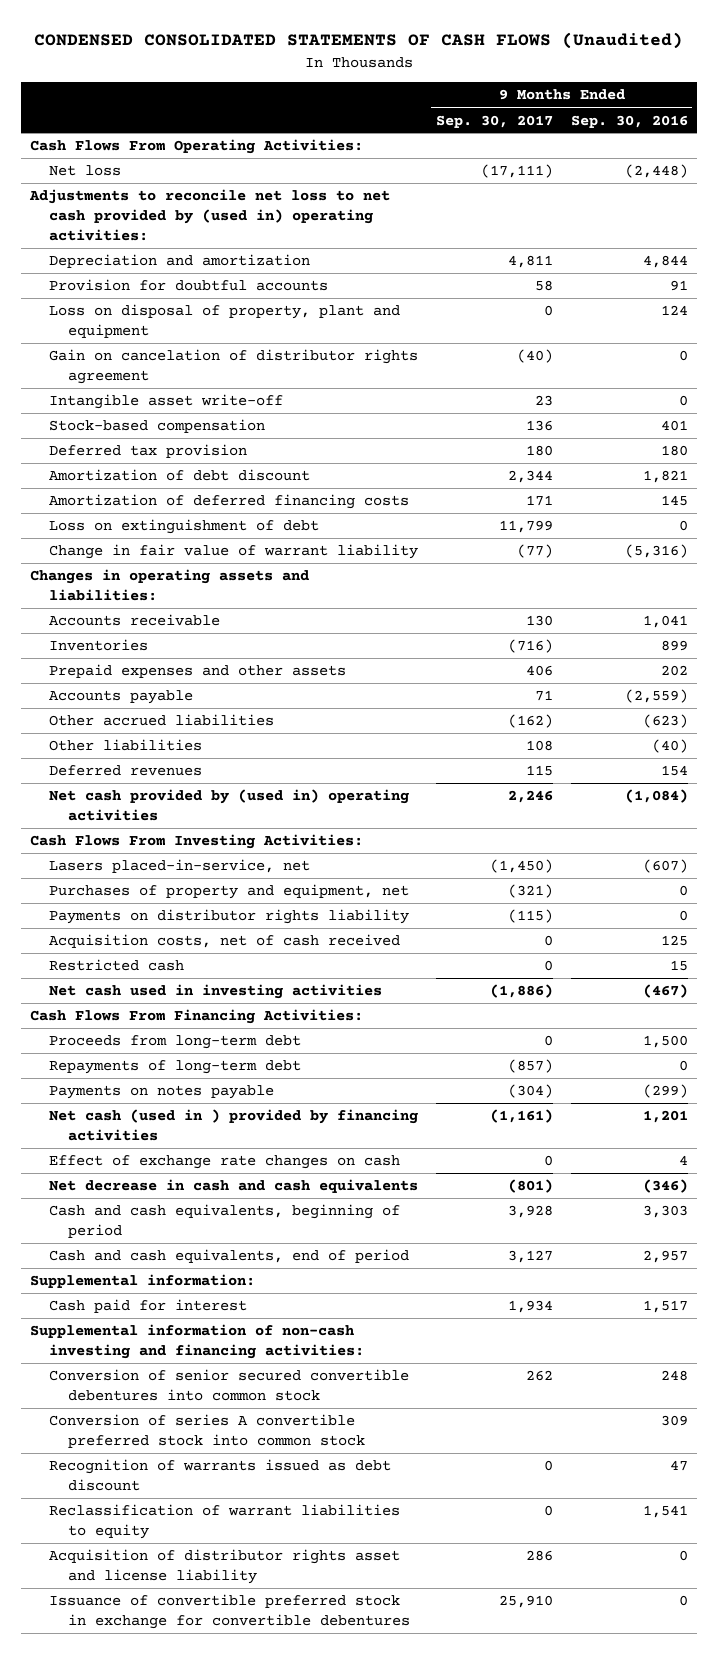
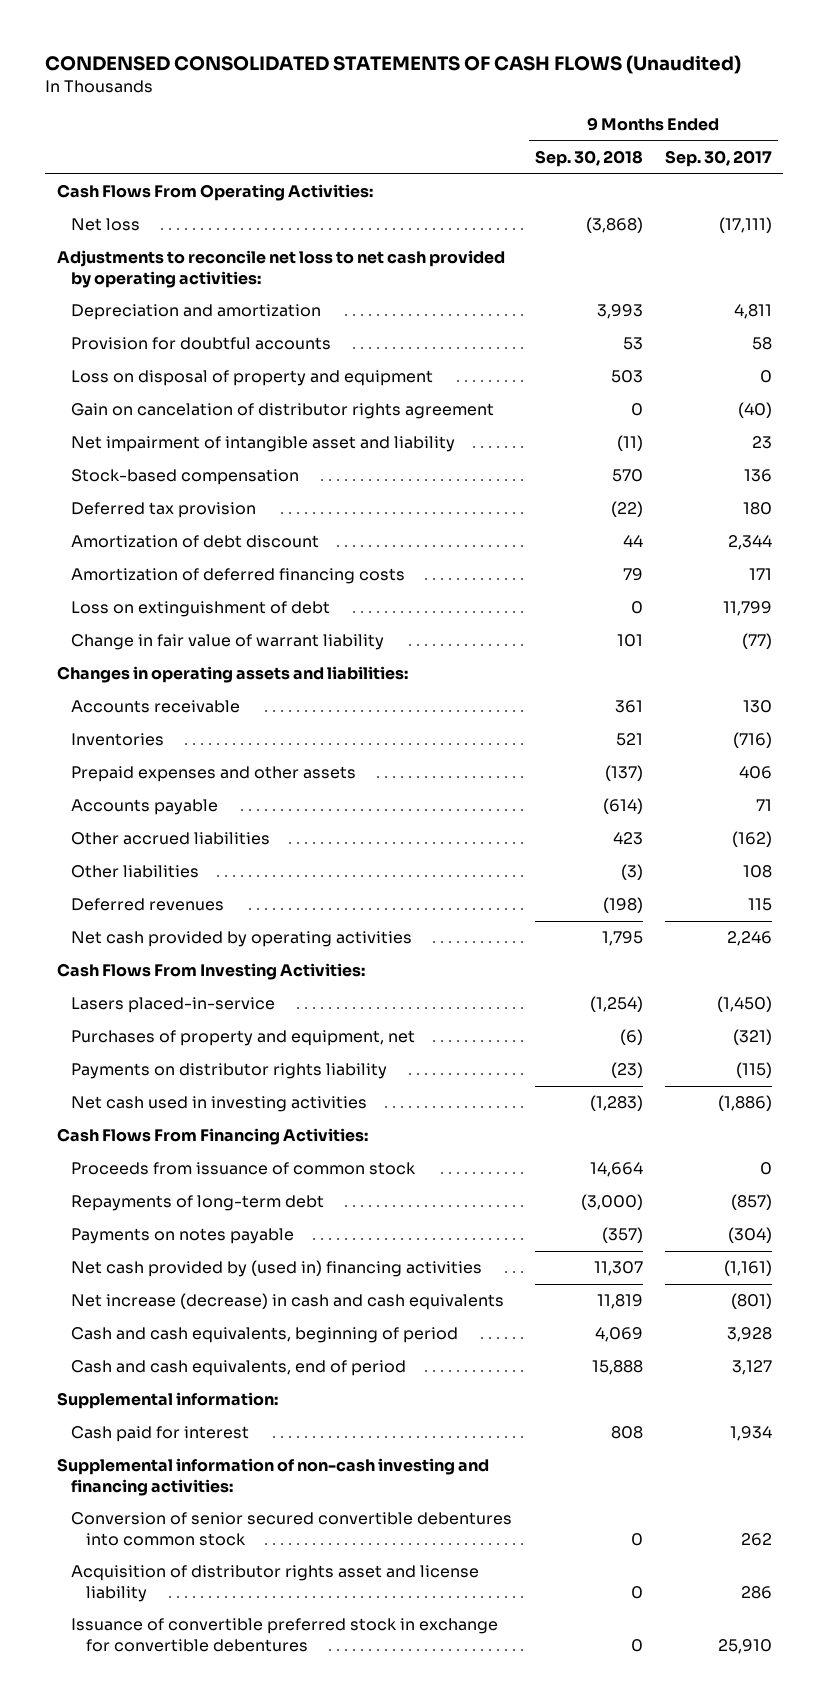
[570,114,688,128] Sep. 30, 2016 -> none
none -> [534,149,643,167] Sep. 30, 2018
[28,189,390,241] Adjustments to reconcile net loss to net cash provided by (used in) operating activities: -> [56,250,505,288] Adjustments to reconcile net loss to net cash provided by operating activities:
[48,304,400,338] Loss on disposal of property, plant and equipment -> [71,370,434,387] Loss on disposal of property and equipment
[48,394,283,410] Intangible asset write-off -> [71,436,456,453] Net impairment of intangible asset and liability
[48,789,409,821] Net cash provided by (used in) operating activities -> [71,931,413,948] Net cash provided by operating activities
[48,859,310,874] Lasers placed-in-service, net -> [71,997,276,1014] Lasers placed-in-service
[48,934,400,949] Acquisition costs, net of cash received -> none
[48,959,184,972] Restricted cash -> none
[48,1035,301,1050] Proceeds from long-term debt -> none
none -> [71,1162,417,1176] Proceeds from issuance of common stock
[48,1155,400,1170] Effect of exchange rate changes on cash -> none
[48,1109,418,1141] Net cash (used in ) provided by financing activities -> [71,1260,483,1278] Net cash provided by (used in) financing activities
[48,1179,418,1194] Net decrease in cash and cash equivalents -> [71,1293,505,1311] Net increase (decrease) in cash and cash equivalents
[48,1414,366,1448] Conversion of series A convertible preferred stock into common stock -> none
[48,1459,391,1491] Recognition of warrants issued as debt discount -> none
[48,1504,400,1539] Reclassification of warrant liabilities to equity -> none

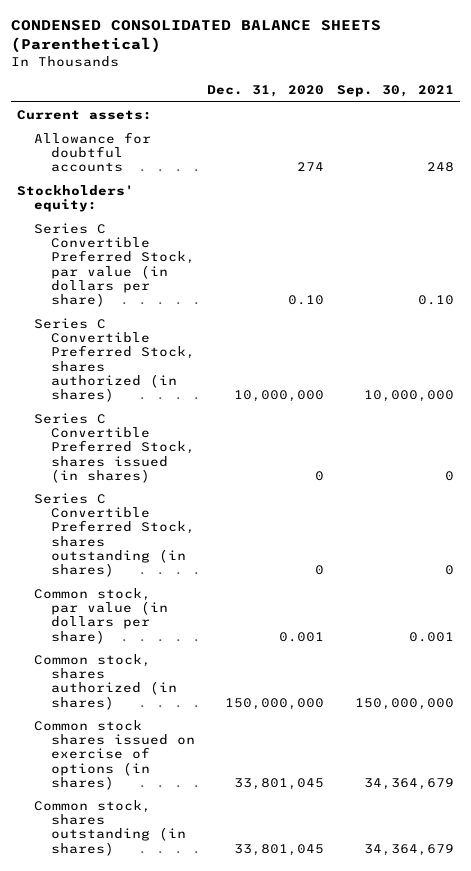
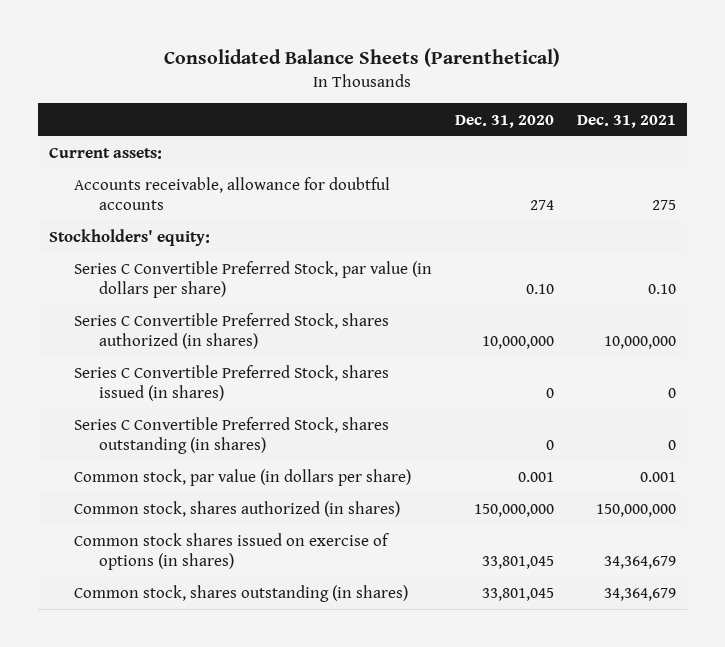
[10,19,381,54] CONDENSED CONSOLIDATED BALANCE SHEETS (Parenthetical) -> [164,47,561,67] Consolidated Balance Sheets (Parenthetical)
[336,85,454,98] Sep. 30, 2021 -> none
none -> [576,114,676,128] Dec. 31, 2021
[33,132,151,173] Allowance for doubtful accounts -> [74,177,391,210] Accounts receivable, allowance for doubtful accounts

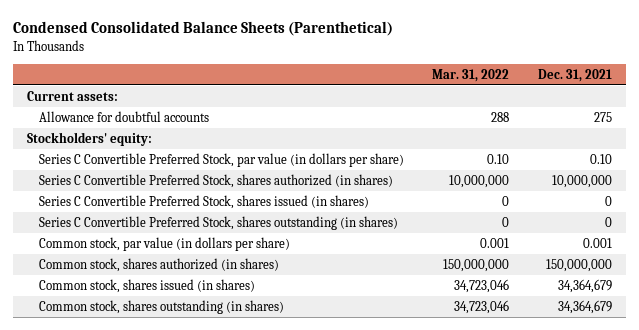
[164,47,561,67] Consolidated Balance Sheets (Parenthetical) -> [12,21,393,37] Condensed Consolidated Balance Sheets (Parenthetical)
[454,114,554,128] Dec. 31, 2020 -> none
none -> [432,68,510,82] Mar. 31, 2022
[74,177,391,210] Accounts receivable, allowance for doubtful accounts -> [38,110,209,122] Allowance for doubtful accounts
[74,533,390,570] Common stock shares issued on exercise of options (in shares) -> [38,278,255,293] Common stock, shares issued (in shares)

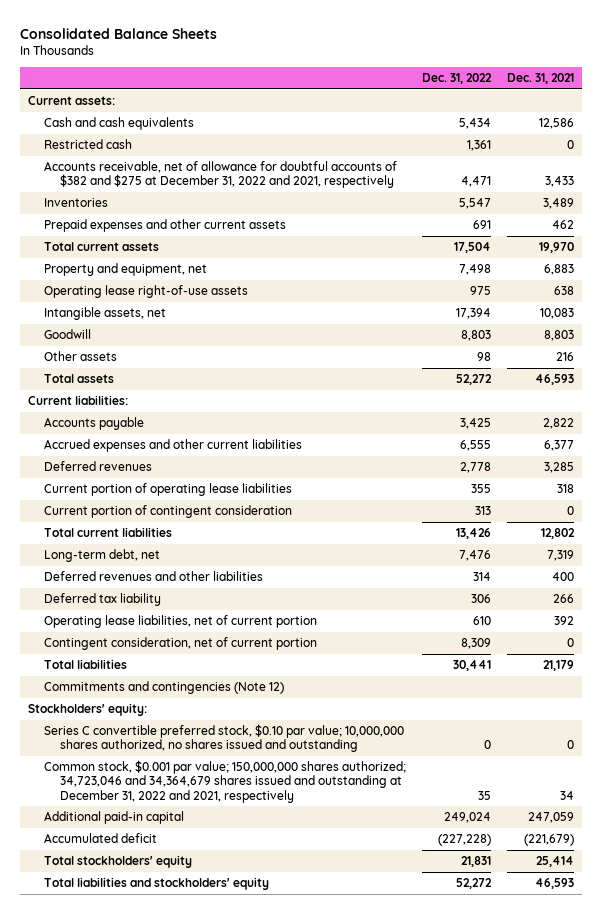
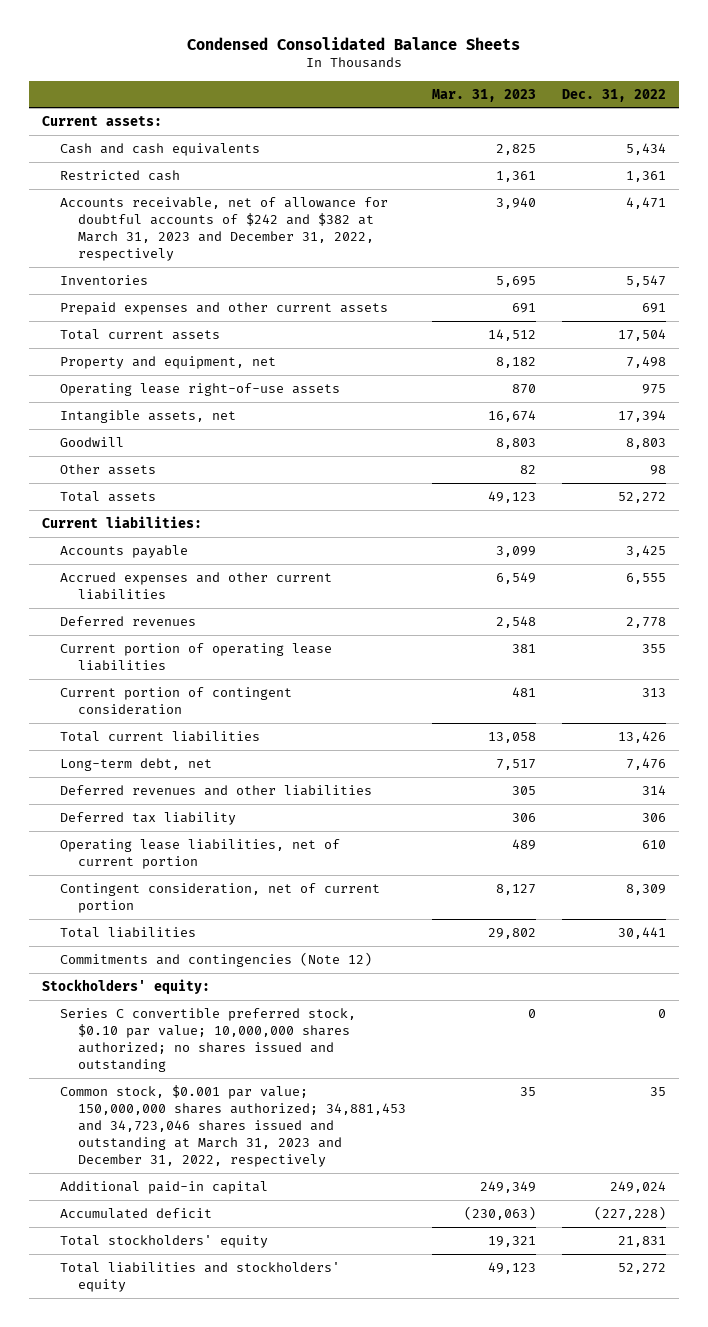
[20,27,218,39] Consolidated Balance Sheets -> [186,36,520,50] Condensed Consolidated Balance Sheets
[507,73,575,85] Dec. 31, 2021 -> none
none -> [431,88,536,102] Mar. 31, 2023
[44,161,398,189] Accounts receivable, net of allowance for doubtful accounts of $382 and $275 at December 31, 2022 and 2021, respectively -> [59,196,388,262] Accounts receivable, net of allowance for doubtful accounts of $242 and $382 at March 31, 2023 and December 31, 2022, respectively
[44,724,405,753] Series C convertible preferred stock, $0.10 par value; 10,000,000 shares authorized, no shares issued and outstanding -> [59,1007,356,1073] Series C convertible preferred stock, $0.10 par value; 10,000,000 shares authorized; no shares issued and outstanding
[44,760,407,803] Common stock, $0.001 par value; 150,000,000 shares authorized; 34,723,046 and 34,364,679 shares issued and outstanding at December 31, 2022 and 2021, respectively -> [59,1084,406,1168] Common stock, $0.001 par value; 150,000,000 shares authorized; 34,881,453 and 34,723,046 shares issued and outstanding at March 31, 2023 and December 31, 2022, respectively

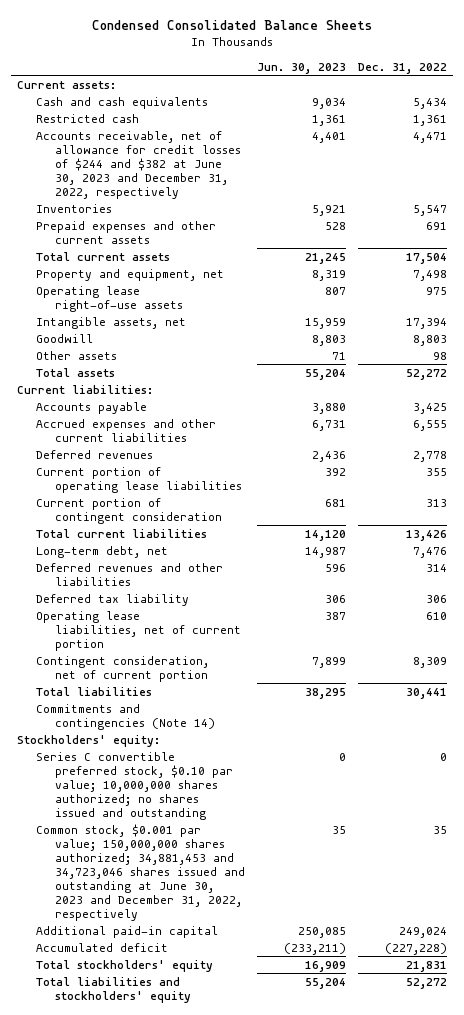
[431,88,536,102] Mar. 31, 2023 -> none
none -> [256,62,346,74] Jun. 30, 2023
[59,196,388,262] Accounts receivable, net of allowance for doubtful accounts of $242 and $382 at March 31, 2023 and December 31, 2022, respectively -> [35,130,241,199] Accounts receivable, net of allowance for credit losses of $244 and $382 at June 30, 2023 and December 31, 2022, respectively
[59,951,372,967] Commitments and contingencies (Note 12) -> [35,703,215,730] Commitments and contingencies (Note 14)
[59,1084,406,1168] Common stock, $0.001 par value; 150,000,000 shares authorized; 34,881,453 and 34,723,046 shares issued and outstanding at March 31, 2023 and December 31, 2022, respectively -> [35,823,245,921] Common stock, $0.001 par value; 150,000,000 shares authorized; 34,881,453 and 34,723,046 shares issued and outstanding at June 30, 2023 and December 31, 2022, respectively

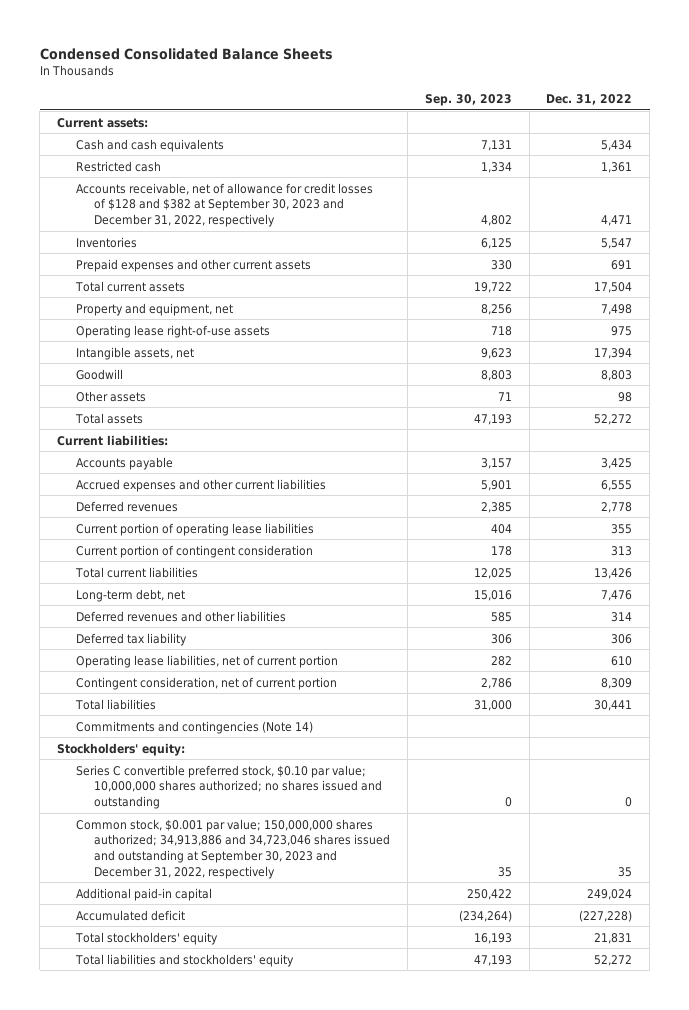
[256,62,346,74] Jun. 30, 2023 -> none
none -> [424,93,512,106] Sep. 30, 2023
[35,130,241,199] Accounts receivable, net of allowance for credit losses of $244 and $382 at June 30, 2023 and December 31, 2022, respectively -> [75,182,373,227] Accounts receivable, net of allowance for credit losses of $128 and $382 at September 30, 2023 and December 31, 2022, respectively
[35,823,245,921] Common stock, $0.001 par value; 150,000,000 shares authorized; 34,881,453 and 34,723,046 shares issued and outstanding at June 30, 2023 and December 31, 2022, respectively -> [75,818,391,879] Common stock, $0.001 par value; 150,000,000 shares authorized; 34,913,886 and 34,723,046 shares issued and outstanding at September 30, 2023 and December 31, 2022, respectively

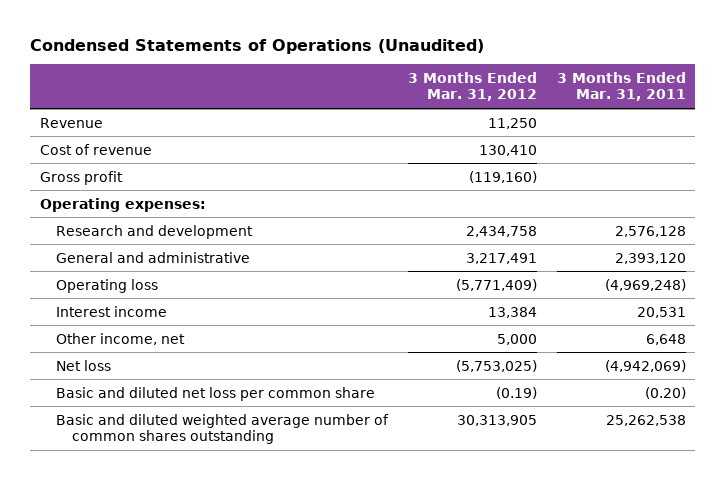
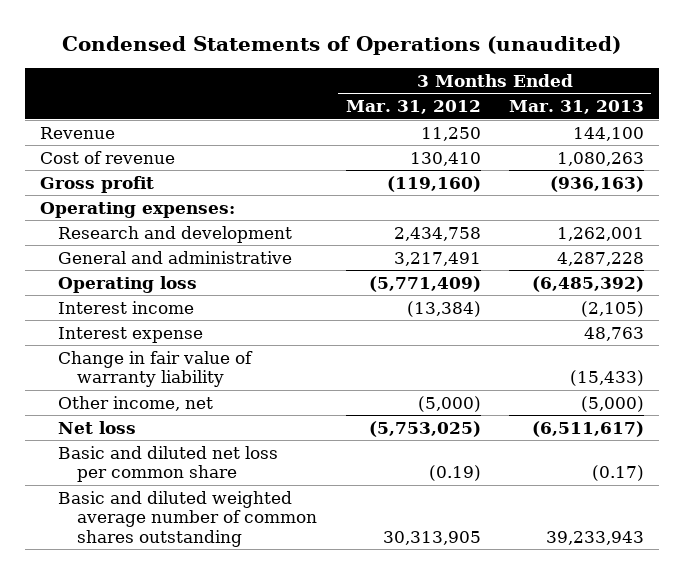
[29,38,484,54] Condensed Statements of Operations (Unaudited) -> [61,36,621,56] Condensed Statements of Operations (unaudited)
[556,71,686,102] 3 Months Ended Mar. 31, 2011 -> none
none -> [509,100,645,115] Mar. 31, 2013
[487,306,537,318] 13,384 -> [406,300,481,317] (13,384)
none -> [58,326,204,343] Interest expense
none -> [58,350,254,388] Change in fair value of warranty liability
[496,333,537,345] 5,000 -> [417,395,481,412] (5,000)

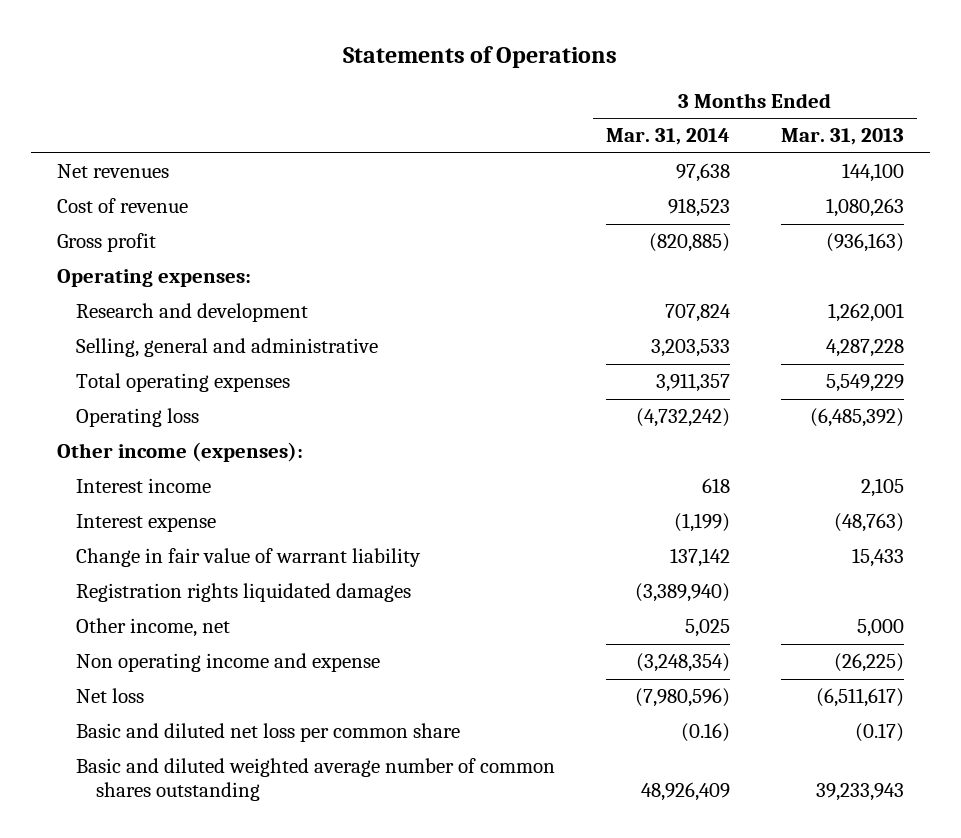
[61,36,621,56] Condensed Statements of Operations (unaudited) -> [343,45,618,68] Statements of Operations
[345,100,481,115] Mar. 31, 2012 -> none
none -> [606,128,731,146] Mar. 31, 2014
[39,126,115,139] Revenue -> [56,164,169,179] Net revenues
[58,250,293,264] General and administrative -> [76,338,379,358] Selling, general and administrative
none -> [76,373,291,393] Total operating expenses
none -> [56,442,303,463] Other income (expenses):
[581,300,645,317] (2,105) -> [861,478,905,498] 2,105
[584,326,645,341] 48,763 -> [834,513,905,533] (48,763)
[58,350,254,388] Change in fair value of warranty liability -> [76,548,422,568] Change in fair value of warrant liability
[570,370,645,387] (15,433) -> [852,548,905,568] 15,433
none -> [76,583,412,603] Registration rights liquidated damages
[581,395,645,412] (5,000) -> [857,619,905,638] 5,000
none -> [76,653,381,673] Non operating income and expense

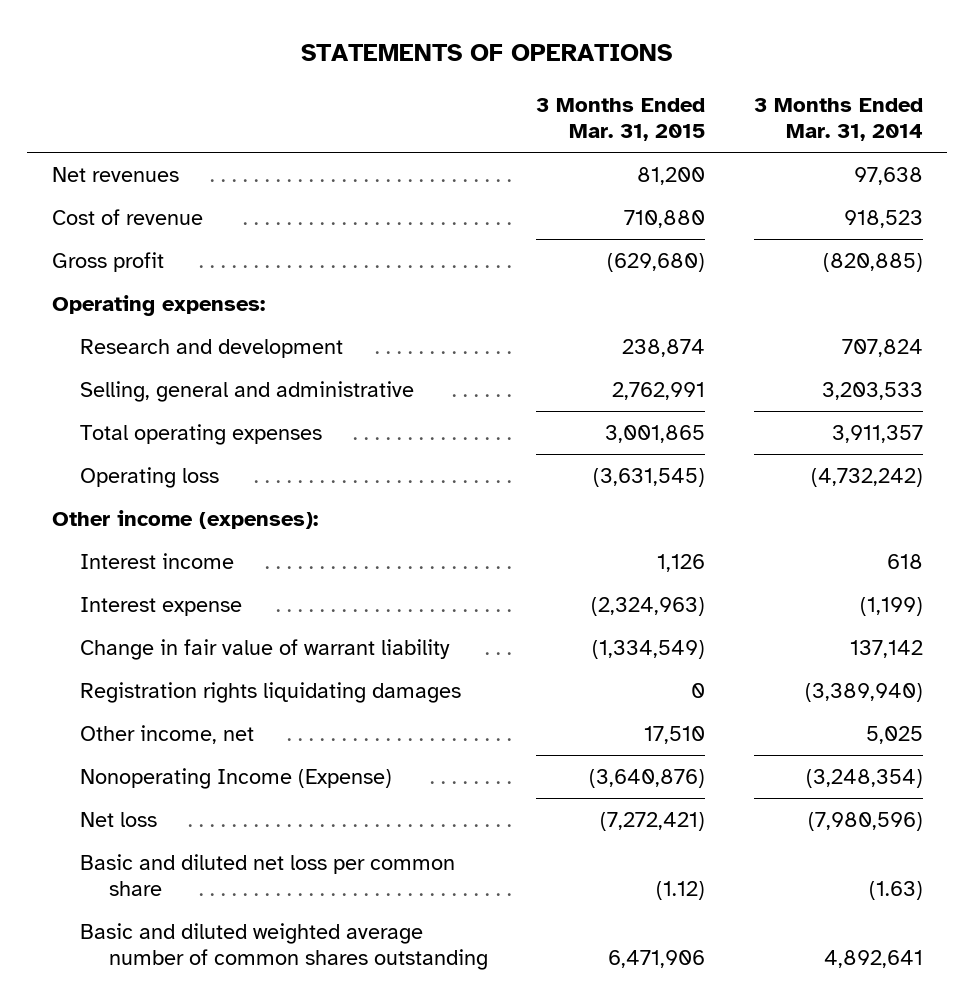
[343,45,618,68] Statements of Operations -> [301,44,673,62] STATEMENTS OF OPERATIONS
[781,128,905,146] Mar. 31, 2013 -> none
none -> [536,98,706,142] 3 Months Ended Mar. 31, 2015
[76,583,412,603] Registration rights liquidated damages -> [80,682,462,704] Registration rights liquidating damages
[76,653,381,673] Non operating income and expense -> [80,768,393,790] Nonoperating Income (Expense)
[681,723,731,743] (0.16) -> [868,881,923,901] (1.63)
[641,782,731,802] 48,926,409 -> [823,950,923,969] 4,892,641

